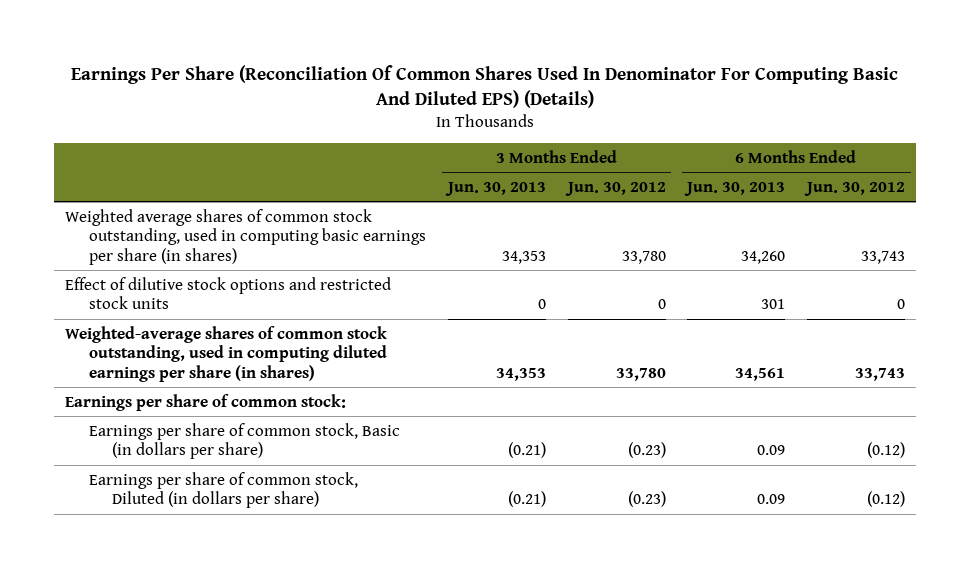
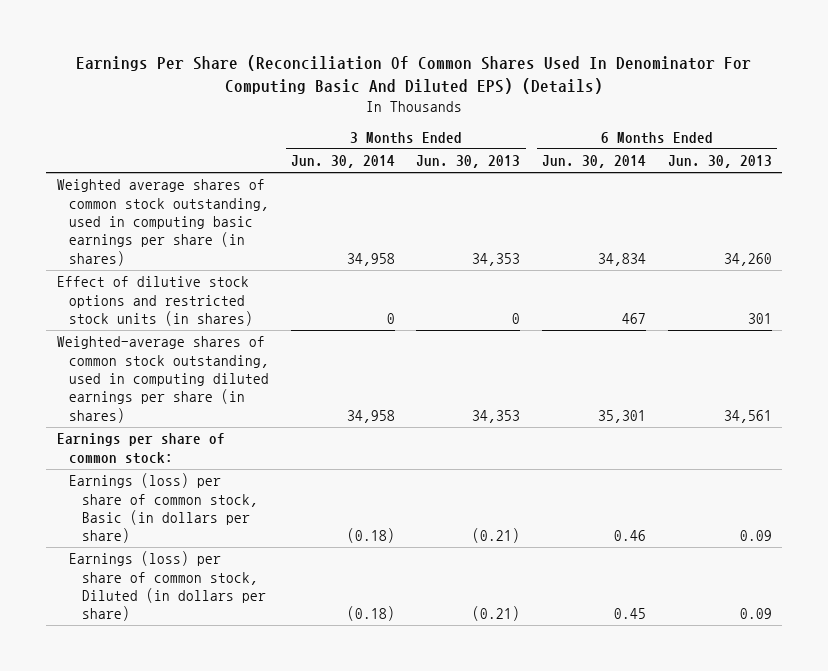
[564,181,666,196] Jun. 30, 2012 -> none
[804,181,906,196] Jun. 30, 2012 -> none
none -> [290,155,395,169] Jun. 30, 2014
none -> [542,155,647,169] Jun. 30, 2014
[65,276,392,310] Effect of dilutive stock options and restricted stock units -> [56,276,254,327] Effect of dilutive stock options and restricted stock units (in shares)
[88,422,400,460] Earnings per share of common stock, Basic (in dollars per share) -> [69,473,259,544] Earnings (loss) per share of common stock, Basic (in dollars per share)
[88,471,358,509] Earnings per share of common stock, Diluted (in dollars per share) -> [69,551,267,622] Earnings (loss) per share of common stock, Diluted (in dollars per share)

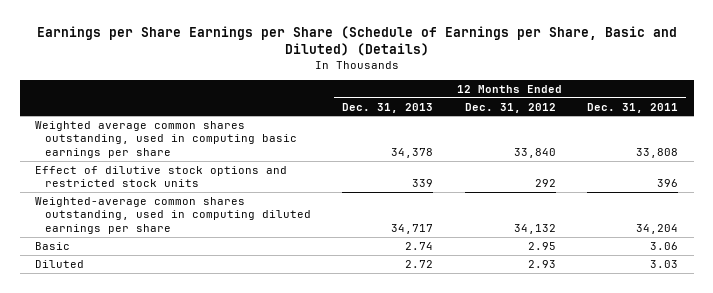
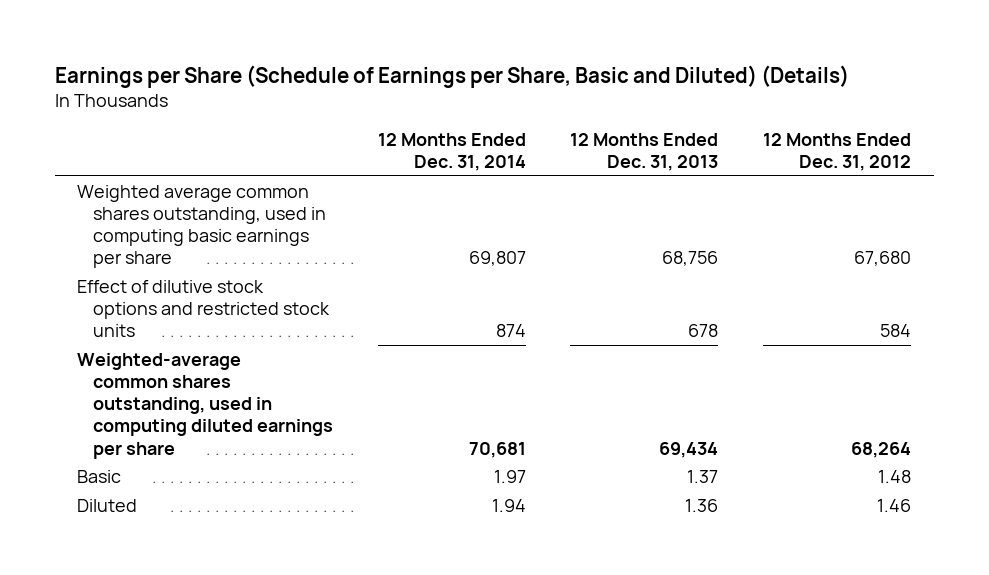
[36,25,677,56] Earnings per Share Earnings per Share (Schedule of Earnings per Share, Basic and Diluted) (Details) -> [55,64,850,88] Earnings per Share (Schedule of Earnings per Share, Basic and Diluted) (Details)
[586,102,678,113] Dec. 31, 2011 -> none
none -> [377,132,526,171] 12 Months Ended Dec. 31, 2014
[391,147,434,158] 34,378 -> [662,251,719,267] 68,756
[513,147,556,158] 33,840 -> [854,251,912,267] 67,680
[412,179,434,188] 339 -> [688,324,719,338] 678
[534,179,556,188] 292 -> [880,324,912,338] 584
[391,223,434,234] 34,717 -> [659,441,719,458] 69,434
[513,223,556,234] 34,132 -> [851,441,912,458] 68,264
[405,241,434,250] 2.74 -> [687,469,719,483] 1.37
[527,241,556,250] 2.95 -> [878,469,912,483] 1.48
[405,259,434,268] 2.72 -> [685,498,719,512] 1.36
[527,259,556,268] 2.93 -> [877,498,912,512] 1.46

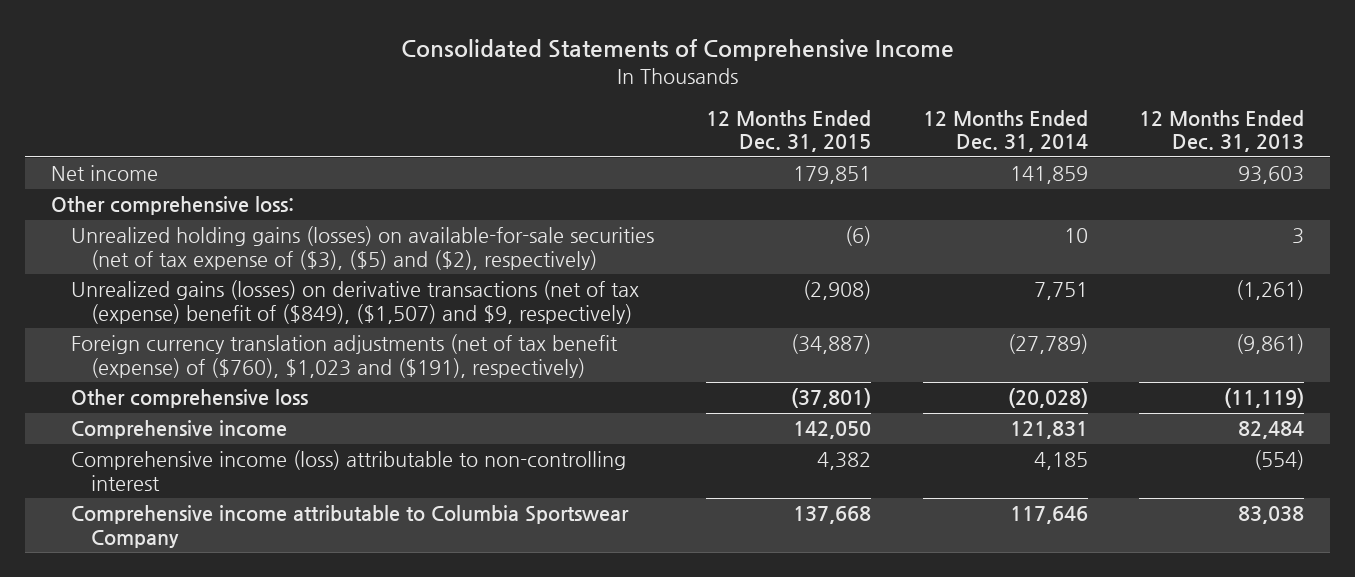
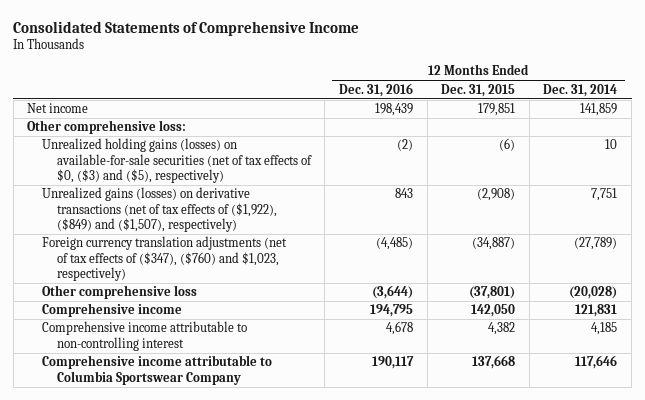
[1139,110,1305,153] 12 Months Ended Dec. 31, 2013 -> none
none -> [338,82,413,97] Dec. 31, 2016
[71,226,655,270] Unrealized holding gains (losses) on available-for-sale securities (net of tax expense of ($3), ($5) and ($2), respectively) -> [41,138,312,183] Unrealized holding gains (losses) on available-for-sale securities (net of tax effects of $0, ($3) and ($5), respectively)
[71,280,640,324] Unrealized gains (losses) on derivative transactions (net of tax (expense) benefit of ($849), ($1,507) and $9, respectively) -> [41,187,277,232] Unrealized gains (losses) on derivative transactions (net of tax effects of ($1,922), ($849) and ($1,507), respectively)
[71,334,619,378] Foreign currency translation adjustments (net of tax benefit (expense) of ($760), $1,023 and ($191), respectively) -> [41,236,287,281] Foreign currency translation adjustments (net of tax effects of ($347), ($760) and $1,023, respectively)
[71,450,627,491] Comprehensive income (loss) attributable to non-controlling interest -> [41,321,247,351] Comprehensive income attributable to non-controlling interest

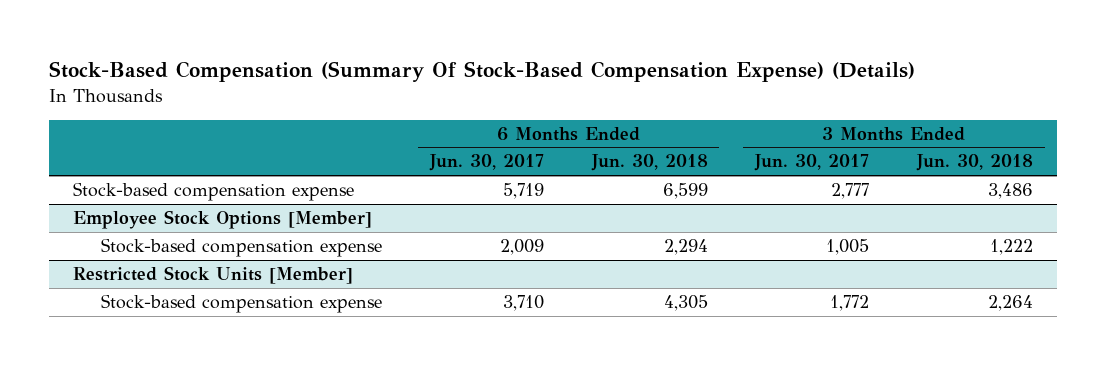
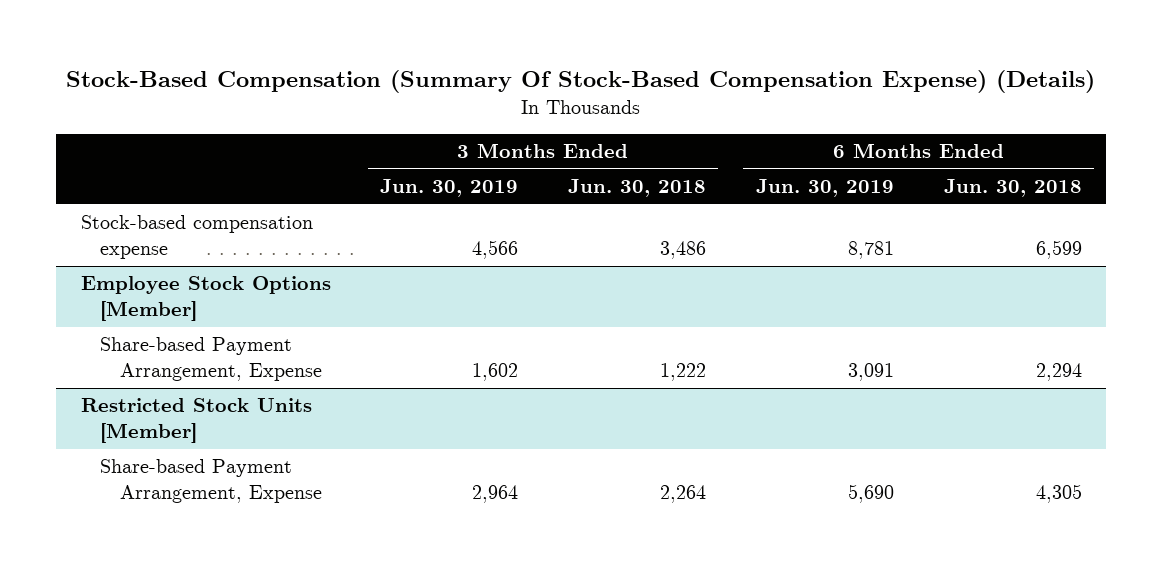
[428,154,544,172] Jun. 30, 2017 -> none
[754,154,870,172] Jun. 30, 2017 -> none
none -> [380,179,519,198] Jun. 30, 2019
none -> [755,179,894,198] Jun. 30, 2019
[101,238,383,258] Stock-based compensation expense -> [100,337,323,382] Share-based Payment Arrangement, Expense
[101,294,383,314] Stock-based compensation expense -> [100,459,323,504] Share-based Payment Arrangement, Expense

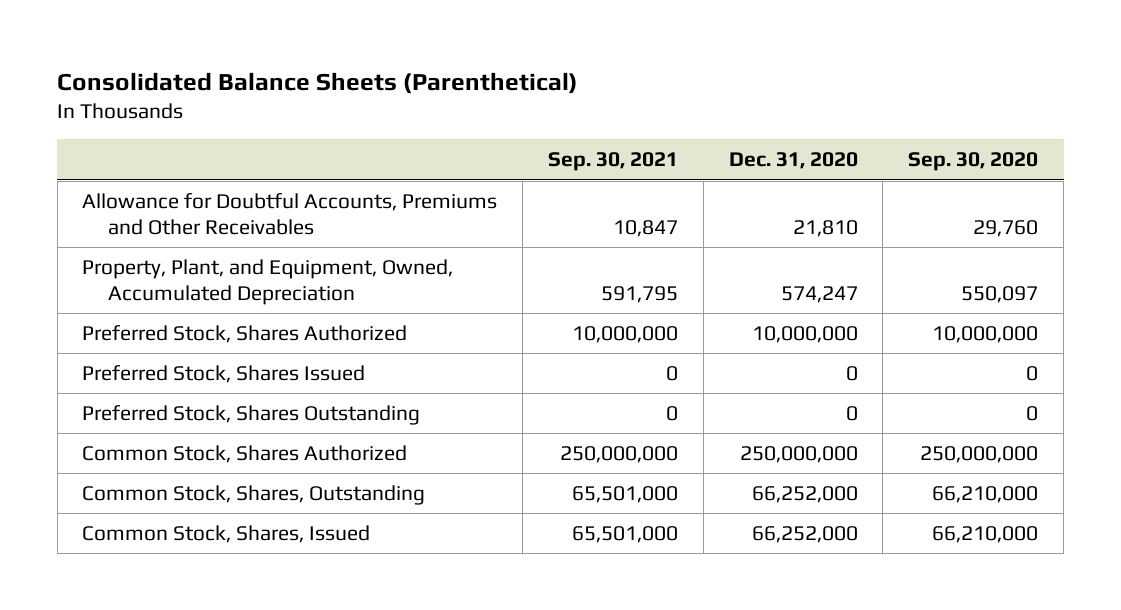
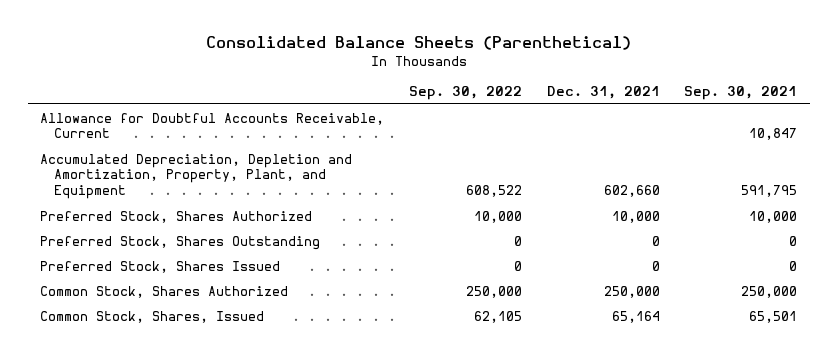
[728,152,858,170] Dec. 31, 2020 -> none
[908,152,1039,172] Sep. 30, 2020 -> none
none -> [408,86,522,101] Sep. 30, 2022
none -> [546,86,660,100] Dec. 31, 2021
[82,193,498,235] Allowance for Doubtful Accounts, Premiums and Other Receivables -> [39,112,384,139] Allowance for Doubtful Accounts Receivable, Current
[82,259,454,305] Property, Plant, and Equipment, Owned, Accumulated Depreciation -> [39,153,352,200] Accumulated Depreciation, Depletion and Amortization, Property, Plant, and Equipment
[571,326,678,344] 10,000,000 -> [749,210,798,223] 10,000
[82,485,426,506] Common Stock, Shares, Outstanding -> none
[82,365,366,384] Preferred Stock, Shares Issued -> [39,260,280,273] Preferred Stock, Shares Issued
[559,446,678,464] 250,000,000 -> [741,285,798,298] 250,000
[571,526,678,544] 65,501,000 -> [749,310,798,323] 65,501

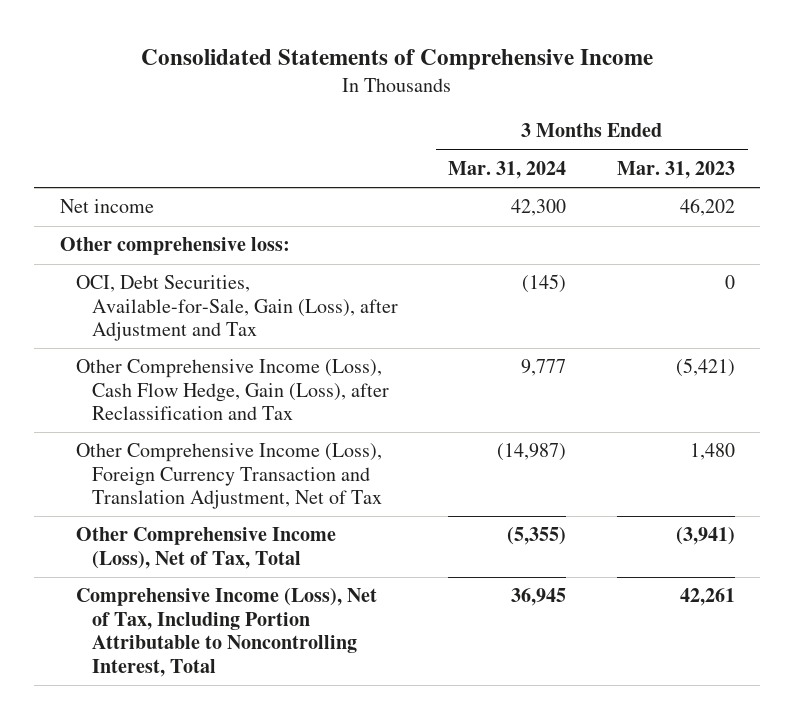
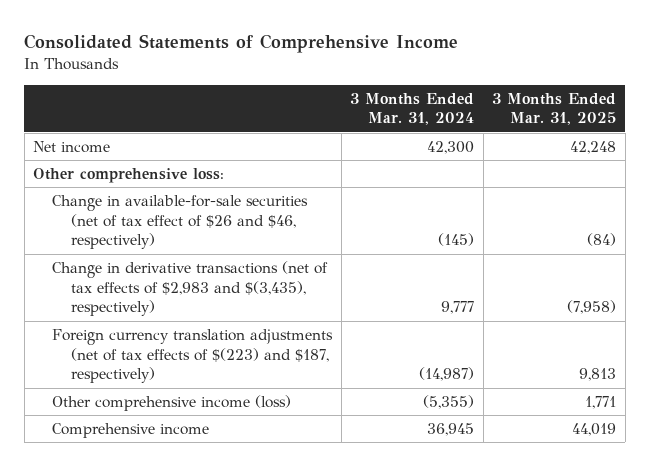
[616,160,735,179] Mar. 31, 2023 -> none
none -> [492,92,617,126] 3 Months Ended Mar. 31, 2025
[75,275,398,342] OCI, Debt Securities, Available-for-Sale, Gain (Loss), after Adjustment and Tax -> [52,194,309,250] Change in available-for-sale securities (net of tax effect of $26 and $46, respectively)
[75,359,389,421] Other Comprehensive Income (Loss), Cash Flow Hedge, Gain (Loss), after Reclassification and Tax -> [52,260,329,317] Change in derivative transactions (net of tax effects of $2,983 and $(3,435), respectively)
[75,443,382,510] Other Comprehensive Income (Loss), Foreign Currency Transaction and Translation Adjustment, Net of Tax -> [52,328,334,384] Foreign currency translation adjustments (net of tax effects of $(223) and $187, respectively)
[75,527,336,569] Other Comprehensive Income (Loss), Net of Tax, Total -> [52,394,292,411] Other comprehensive income (loss)
[75,588,377,677] Comprehensive Income (Loss), Net of Tax, Including Portion Attributable to Noncontrolling Interest, Total -> [52,422,210,438] Comprehensive income

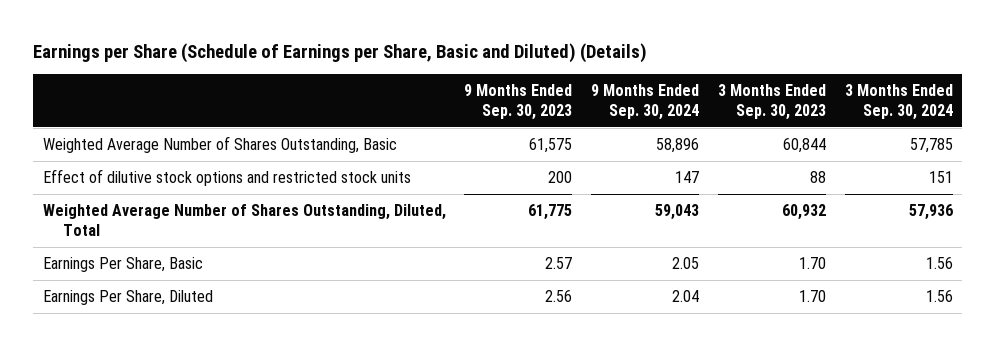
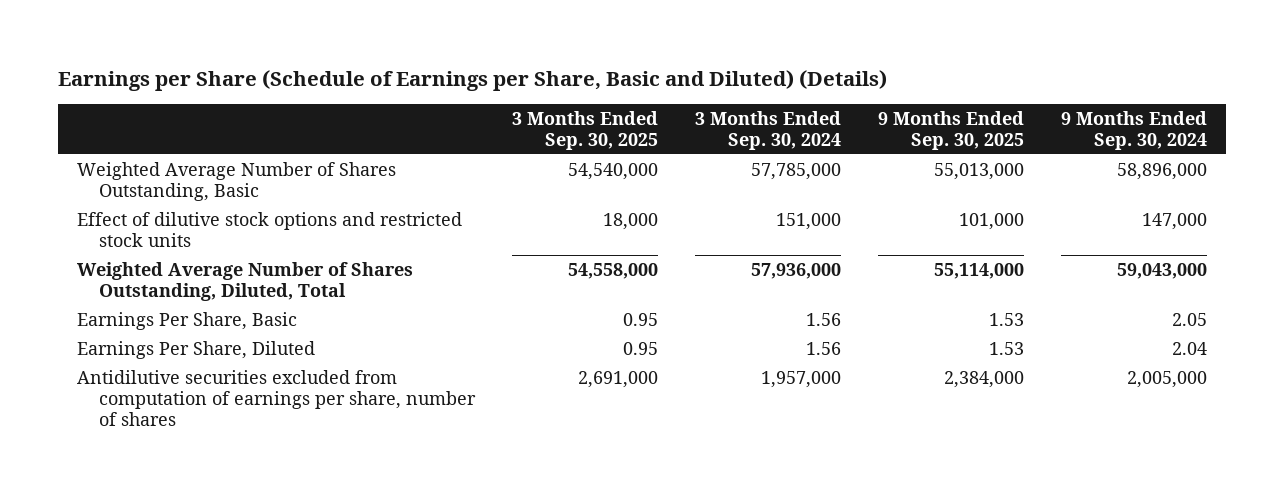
[464,83,573,120] 9 Months Ended Sep. 30, 2023 -> none
[718,83,827,120] 3 Months Ended Sep. 30, 2023 -> none
none -> [512,110,659,150] 3 Months Ended Sep. 30, 2025
none -> [878,110,1025,150] 9 Months Ended Sep. 30, 2025
[656,138,700,154] 58,896 -> [1117,162,1208,180] 58,896,000
[910,138,954,154] 57,785 -> [751,162,842,180] 57,785,000
[675,171,700,184] 147 -> [1142,212,1208,230] 147,000
[929,171,954,184] 151 -> [776,212,842,230] 151,000
[655,204,700,221] 59,043 -> [1117,262,1208,279] 59,043,000
[909,204,954,221] 57,936 -> [751,262,842,279] 57,936,000
none -> [76,369,477,426] Antidilutive securities excluded from computation of earnings per share, number of shares

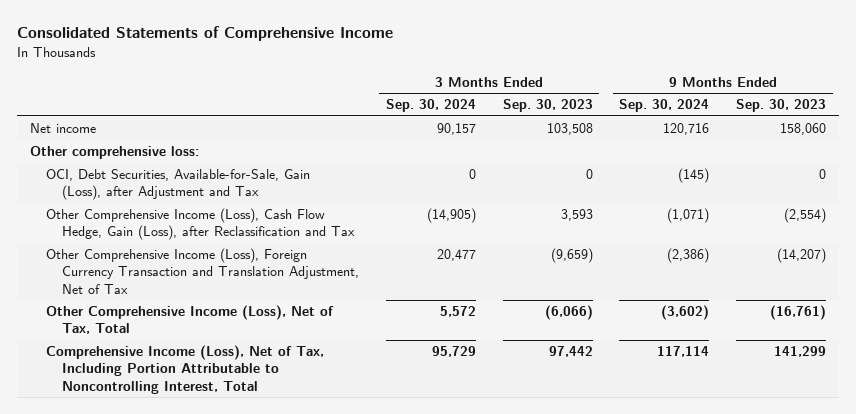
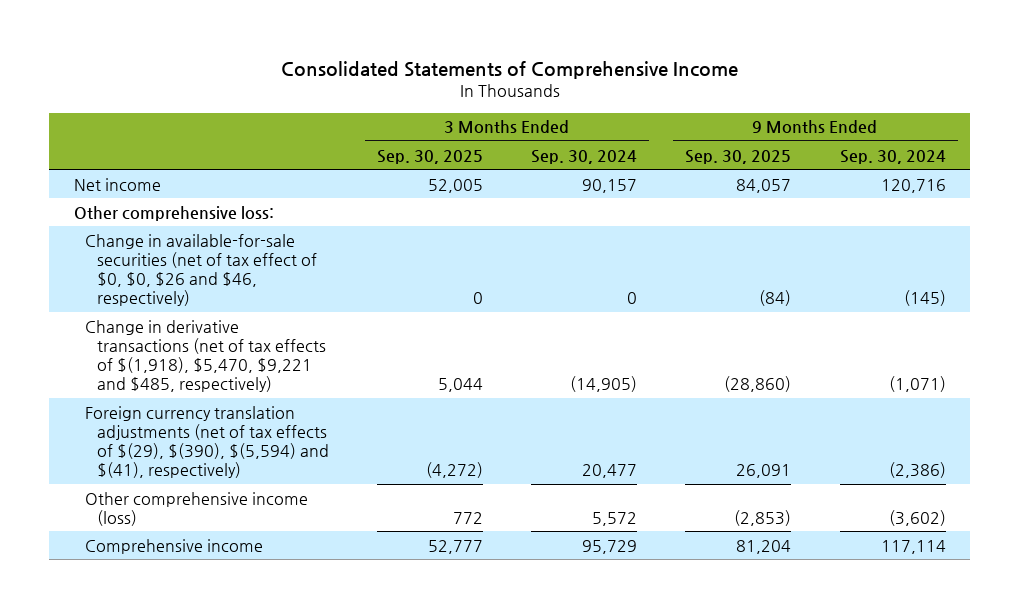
[502,99,593,113] Sep. 30, 2023 -> none
[736,99,827,113] Sep. 30, 2023 -> none
none -> [377,149,484,164] Sep. 30, 2025
none -> [685,149,792,164] Sep. 30, 2025
[46,169,311,201] OCI, Debt Securities, Available-for-Sale, Gain (Loss), after Adjustment and Tax -> [85,233,317,306] Change in available-for-sale securities (net of tax effect of $0, $0, $26 and $46, respectively)
[46,208,356,241] Other Comprehensive Income (Loss), Cash Flow Hedge, Gain (Loss), after Reclassification and Tax -> [85,319,326,392] Change in derivative transactions (net of tax effects of $(1,918), $5,470, $9,221 and $485, respectively)
[46,248,360,294] Other Comprehensive Income (Loss), Foreign Currency Transaction and Translation Adjustment, Net of Tax -> [85,405,329,478] Foreign currency translation adjustments (net of tax effects of $(29), $(390), $(5,594) and $(41), respectively)
[46,305,335,335] Other Comprehensive Income (Loss), Net of Tax, Total -> [85,491,309,526] Other comprehensive income (loss)
[46,345,325,394] Comprehensive Income (Loss), Net of Tax, Including Portion Attributable to Noncontrolling Interest, Total -> [85,538,264,554] Comprehensive income

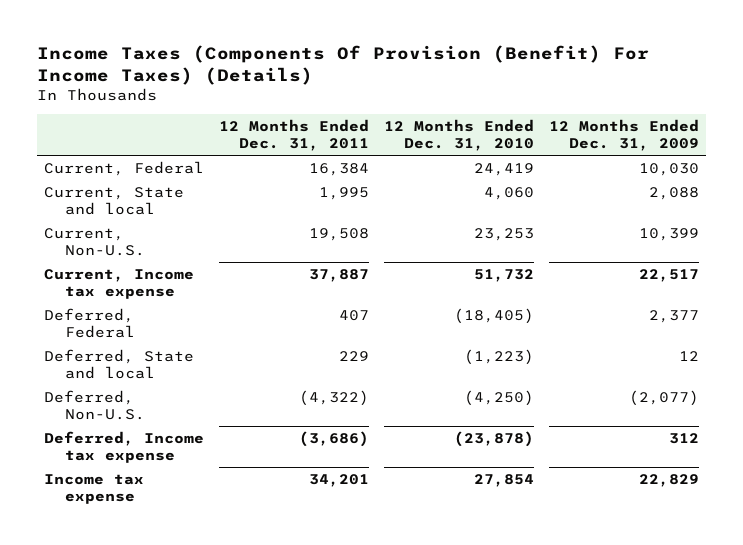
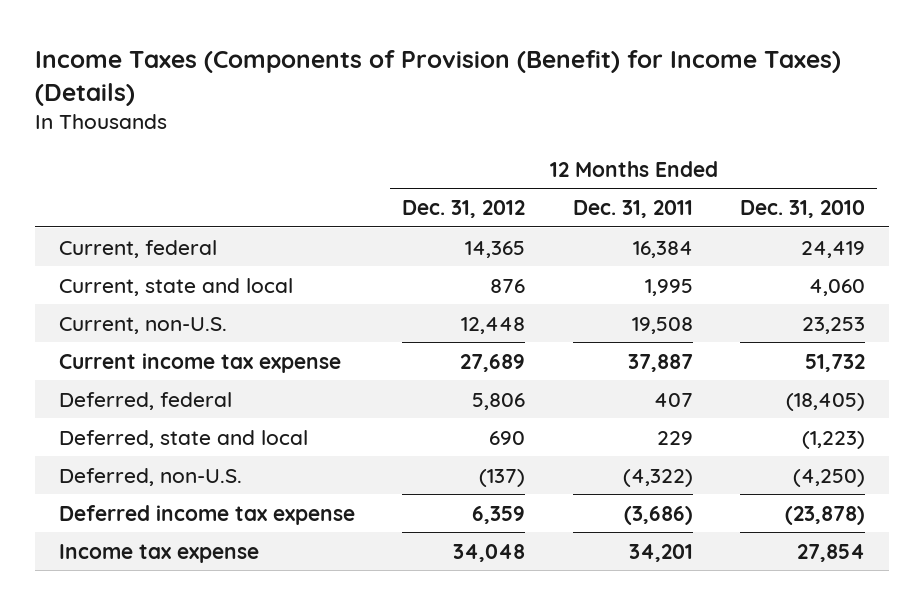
[36,44,649,85] Income Taxes (Components Of Provision (Benefit) For Income Taxes) (Details) -> [35,49,842,106] Income Taxes (Components of Provision (Benefit) for Income Taxes) (Details)
[548,118,699,152] 12 Months Ended Dec. 31, 2009 -> none
none -> [402,200,526,219] Dec. 31, 2012
[44,160,205,176] Current, Federal -> [58,239,217,258] Current, federal
[44,186,185,216] Current, State and local -> [58,277,293,296] Current, state and local
[44,227,146,257] Current, Non-U.S. -> [58,316,227,334] Current, non-U.S.
[44,268,195,300] Current, Income tax expense -> [58,352,341,373] Current income tax expense
[44,307,136,339] Deferred, Federal -> [58,391,232,410] Deferred, federal
[44,348,195,380] Deferred, State and local -> [58,429,308,448] Deferred, state and local
[44,389,146,421] Deferred, Non-U.S. -> [58,467,242,486] Deferred, non-U.S.
[44,430,205,464] Deferred, Income tax expense -> [58,504,355,525] Deferred income tax expense

